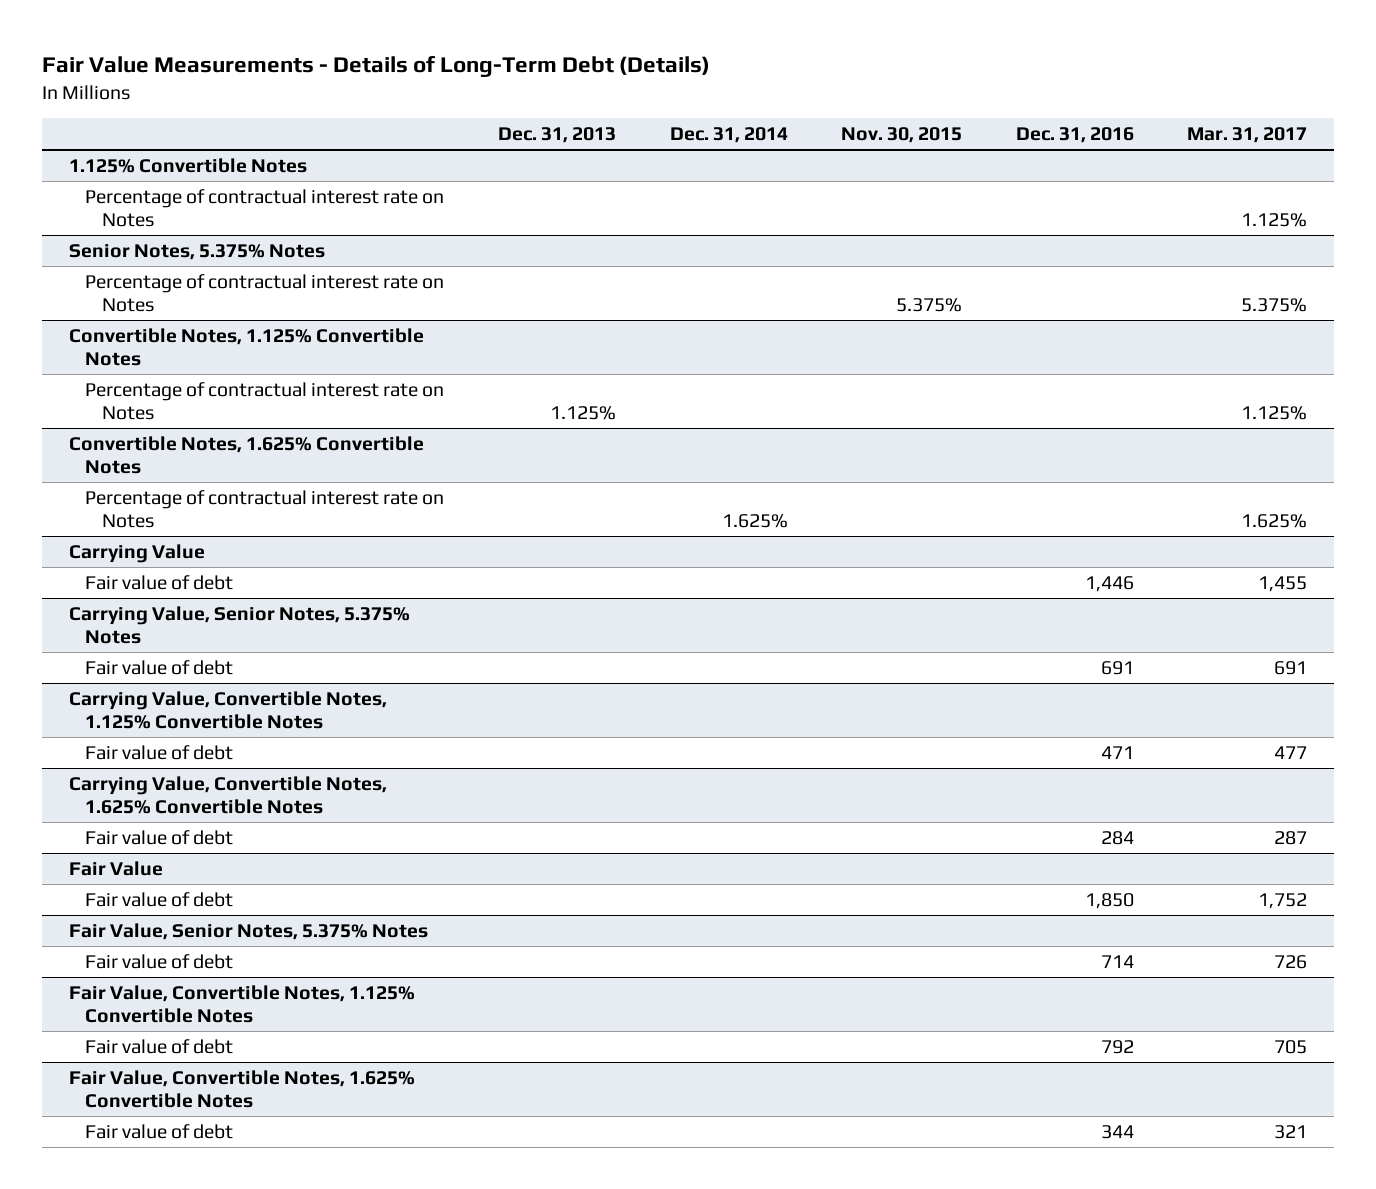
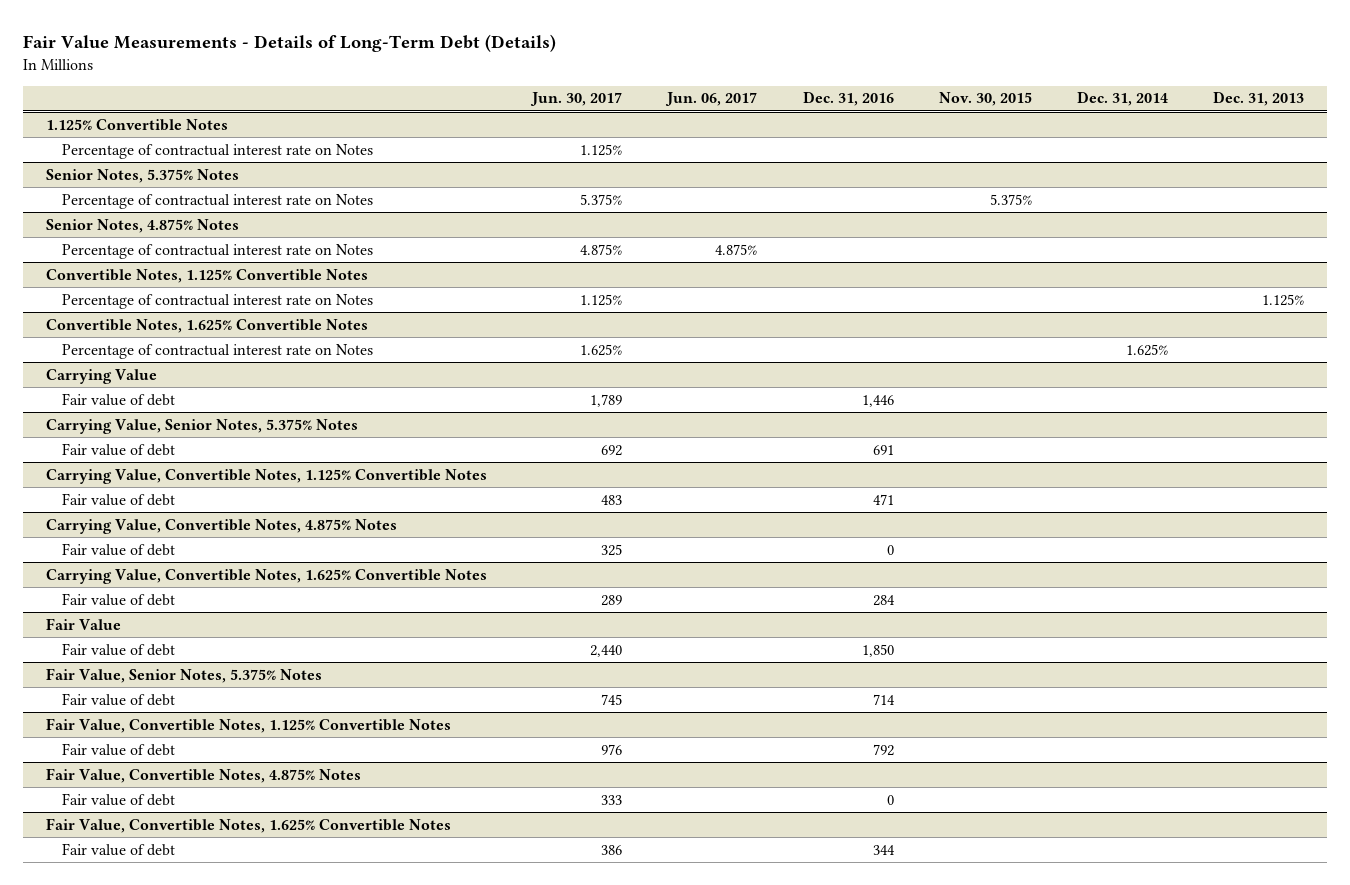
[1187,127,1308,144] Mar. 31, 2017 -> none
none -> [530,92,623,107] Jun. 30, 2017
none -> [665,92,758,107] Jun. 06, 2017
none -> [45,218,239,233] Senior Notes, 4.875% Notes
none -> [61,243,373,259] Percentage of contractual interest rate on Notes
none -> [45,518,397,534] Carrying Value, Convertible Notes, 4.875% Notes
none -> [61,542,175,556] Fair value of debt
none -> [45,767,361,783] Fair Value, Convertible Notes, 4.875% Notes
none -> [61,792,175,806] Fair value of debt

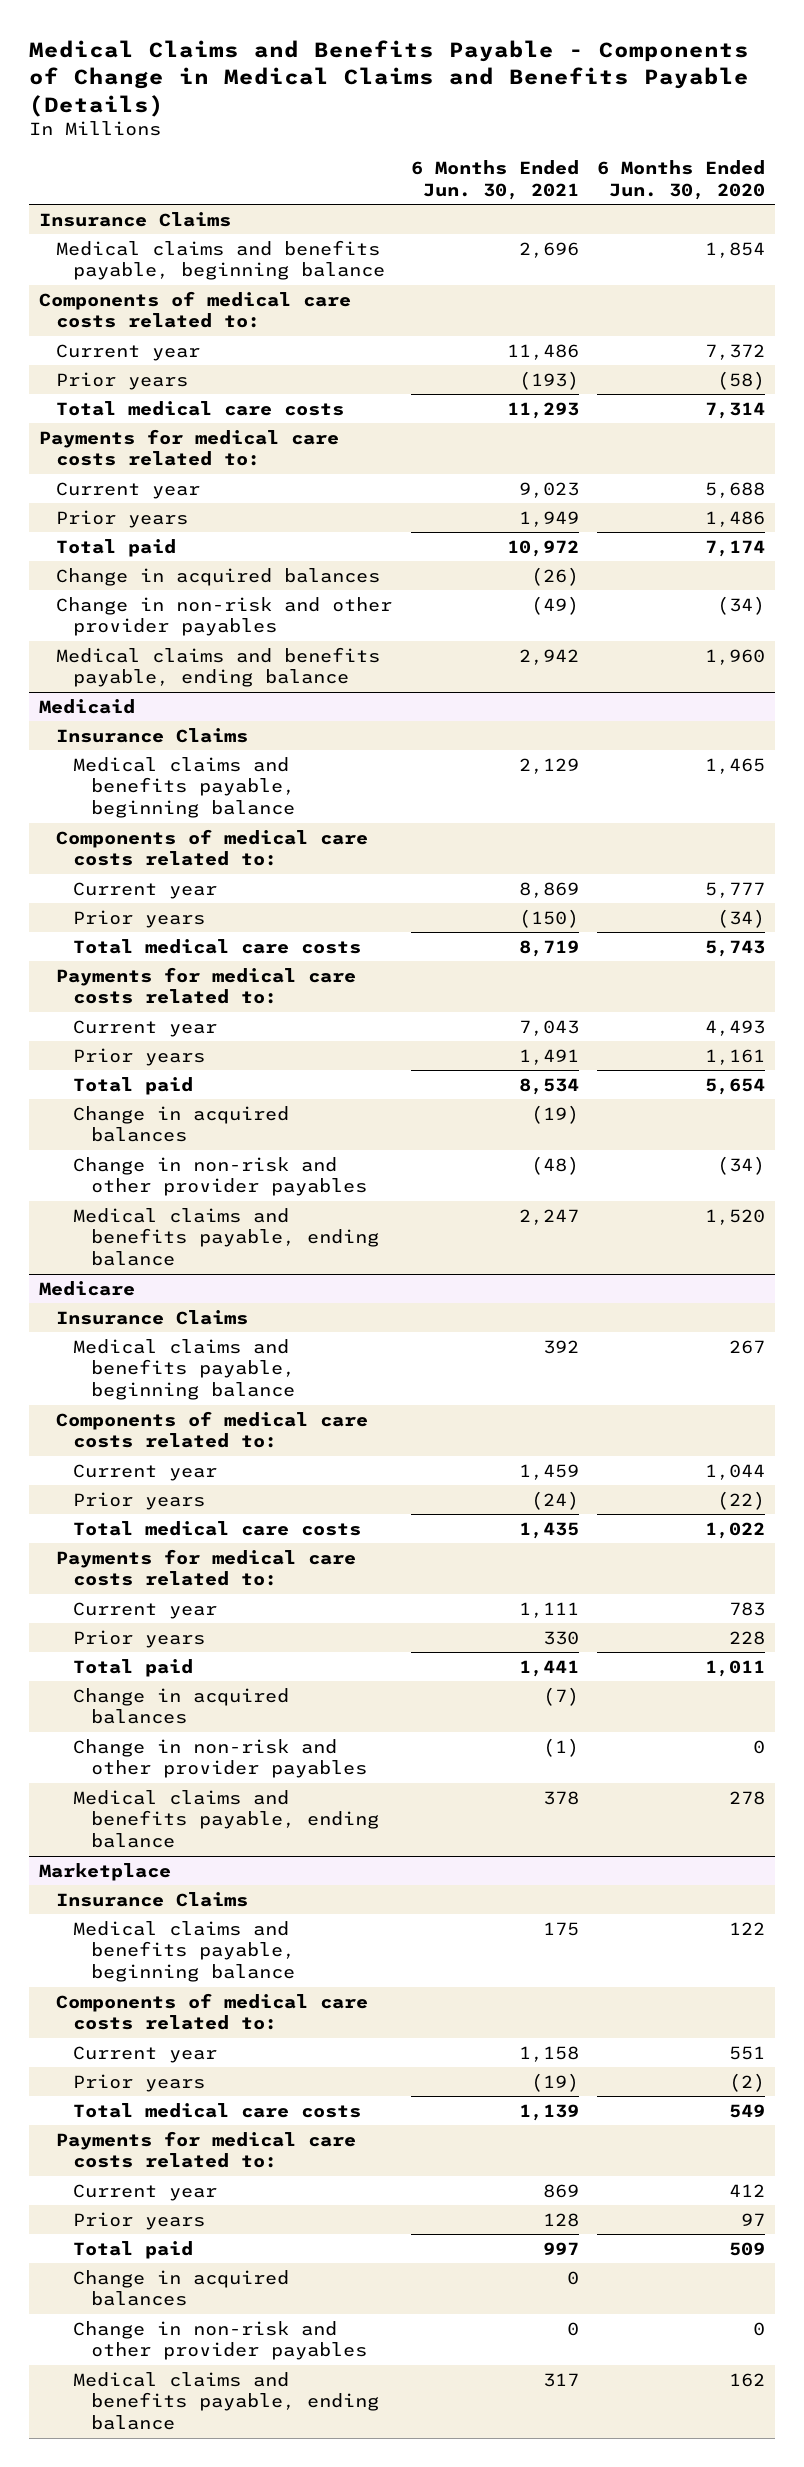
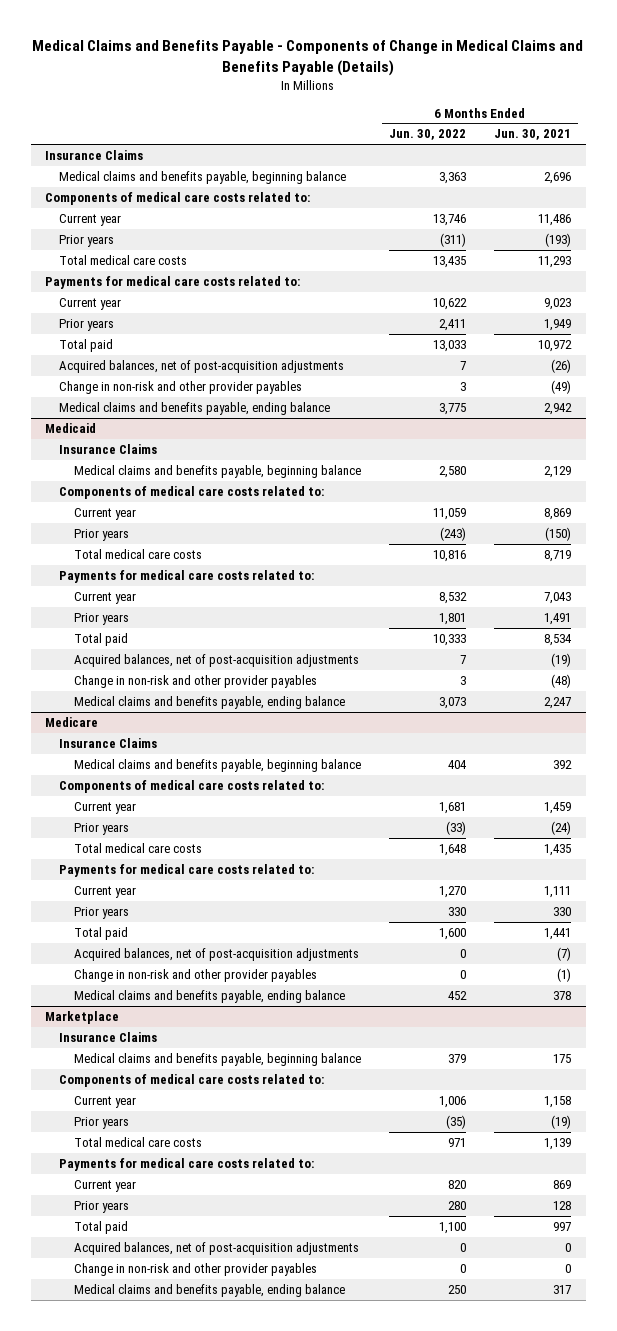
[597,159,766,200] 6 Months Ended Jun. 30, 2020 -> none
none -> [388,129,466,141] Jun. 30, 2022
[55,567,380,586] Change in acquired balances -> none
none -> [59,360,345,374] Acquired balances, net of post-acquisition adjustments
[73,1105,290,1143] Change in acquired balances -> none
none -> [73,654,359,668] Acquired balances, net of post-acquisition adjustments
[73,1687,290,1725] Change in acquired balances -> none
none -> [73,948,359,962] Acquired balances, net of post-acquisition adjustments
[73,2269,290,2307] Change in acquired balances -> none
none -> [73,1242,359,1256] Acquired balances, net of post-acquisition adjustments

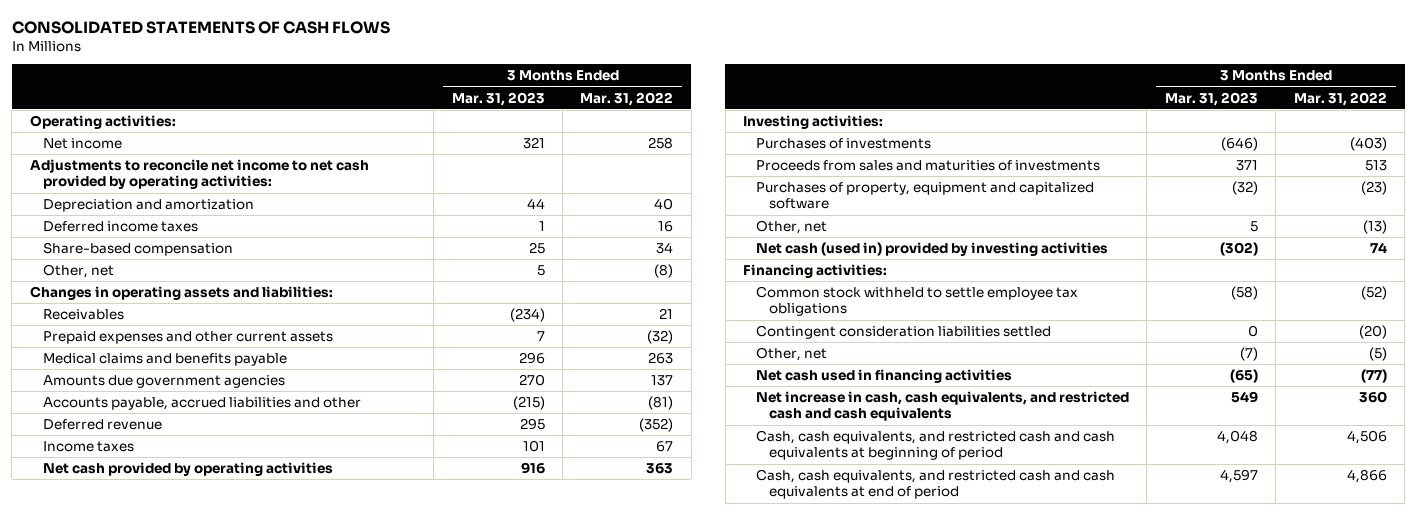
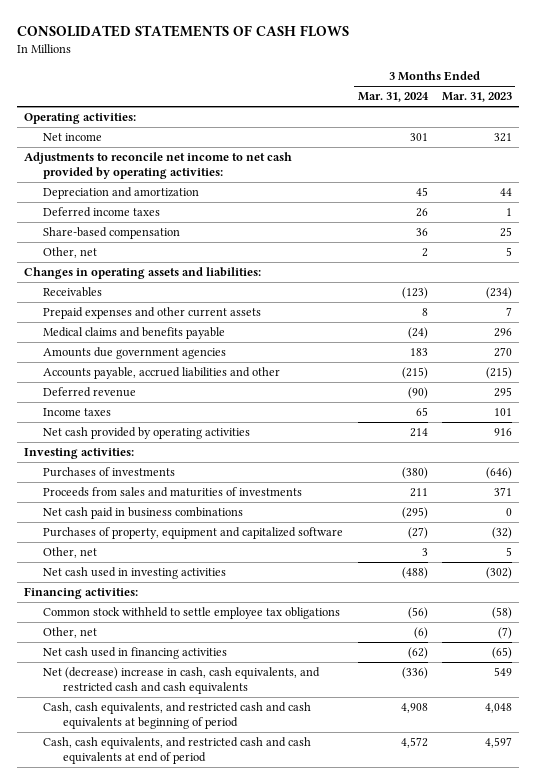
[580,91,674,106] Mar. 31, 2022 -> none
none -> [357,92,429,103] Mar. 31, 2024
none -> [43,507,244,520] Net cash paid in business combinations
[755,242,1108,257] Net cash (used in) provided by investing activities -> [43,567,227,580] Net cash used in investing activities
[755,325,1051,340] Contingent consideration liabilities settled -> none
[755,391,1129,422] Net increase in cash, cash equivalents, and restricted cash and cash equivalents -> [43,667,321,694] Net (decrease) increase in cash, cash equivalents, and restricted cash and cash equivalents

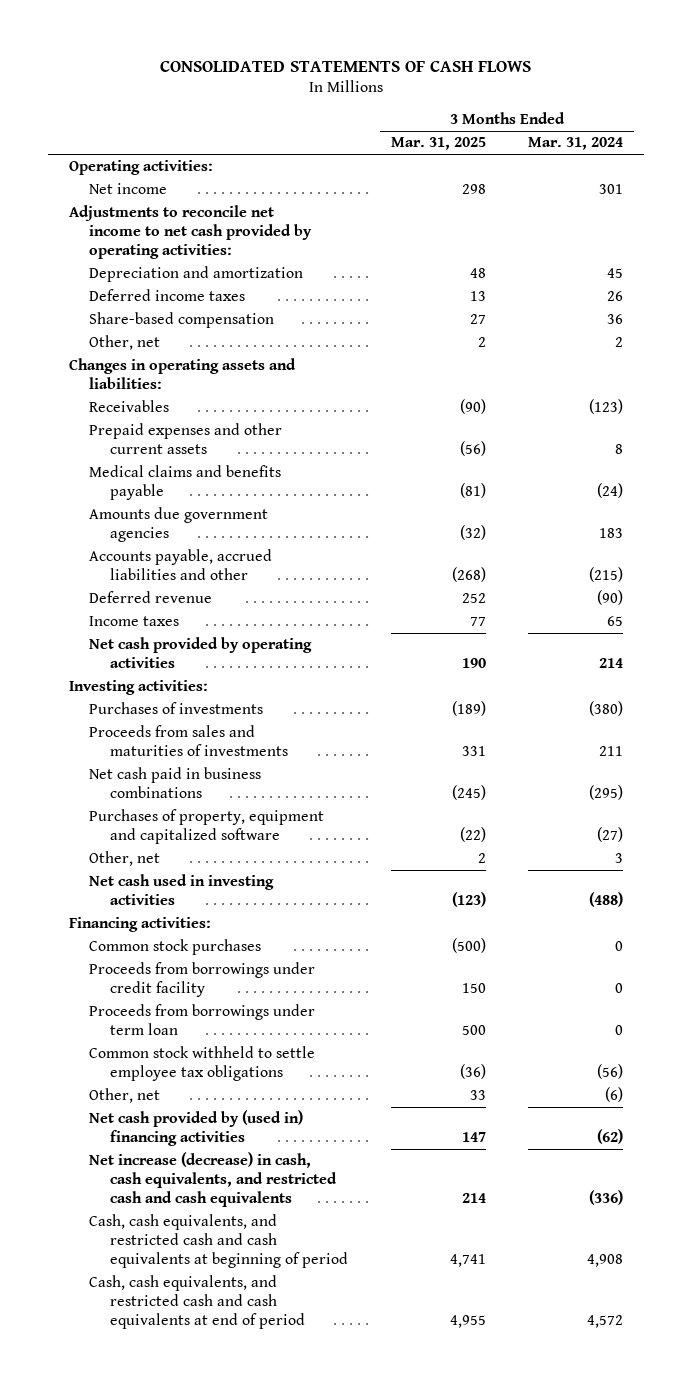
[441,92,512,103] Mar. 31, 2023 -> none
none -> [390,137,486,151] Mar. 31, 2025
none -> [89,939,262,956] Common stock purchases
none -> [89,962,316,998] Proceeds from borrowings under credit facility
none -> [89,1004,316,1036] Proceeds from borrowings under term loan
[43,647,228,660] Net cash used in financing activities -> [89,1110,304,1147] Net cash provided by (used in) financing activities
[43,667,321,694] Net (decrease) increase in cash, cash equivalents, and restricted cash and cash equivalents -> [89,1152,338,1208] Net increase (decrease) in cash, cash equivalents, and restricted cash and cash equivalents

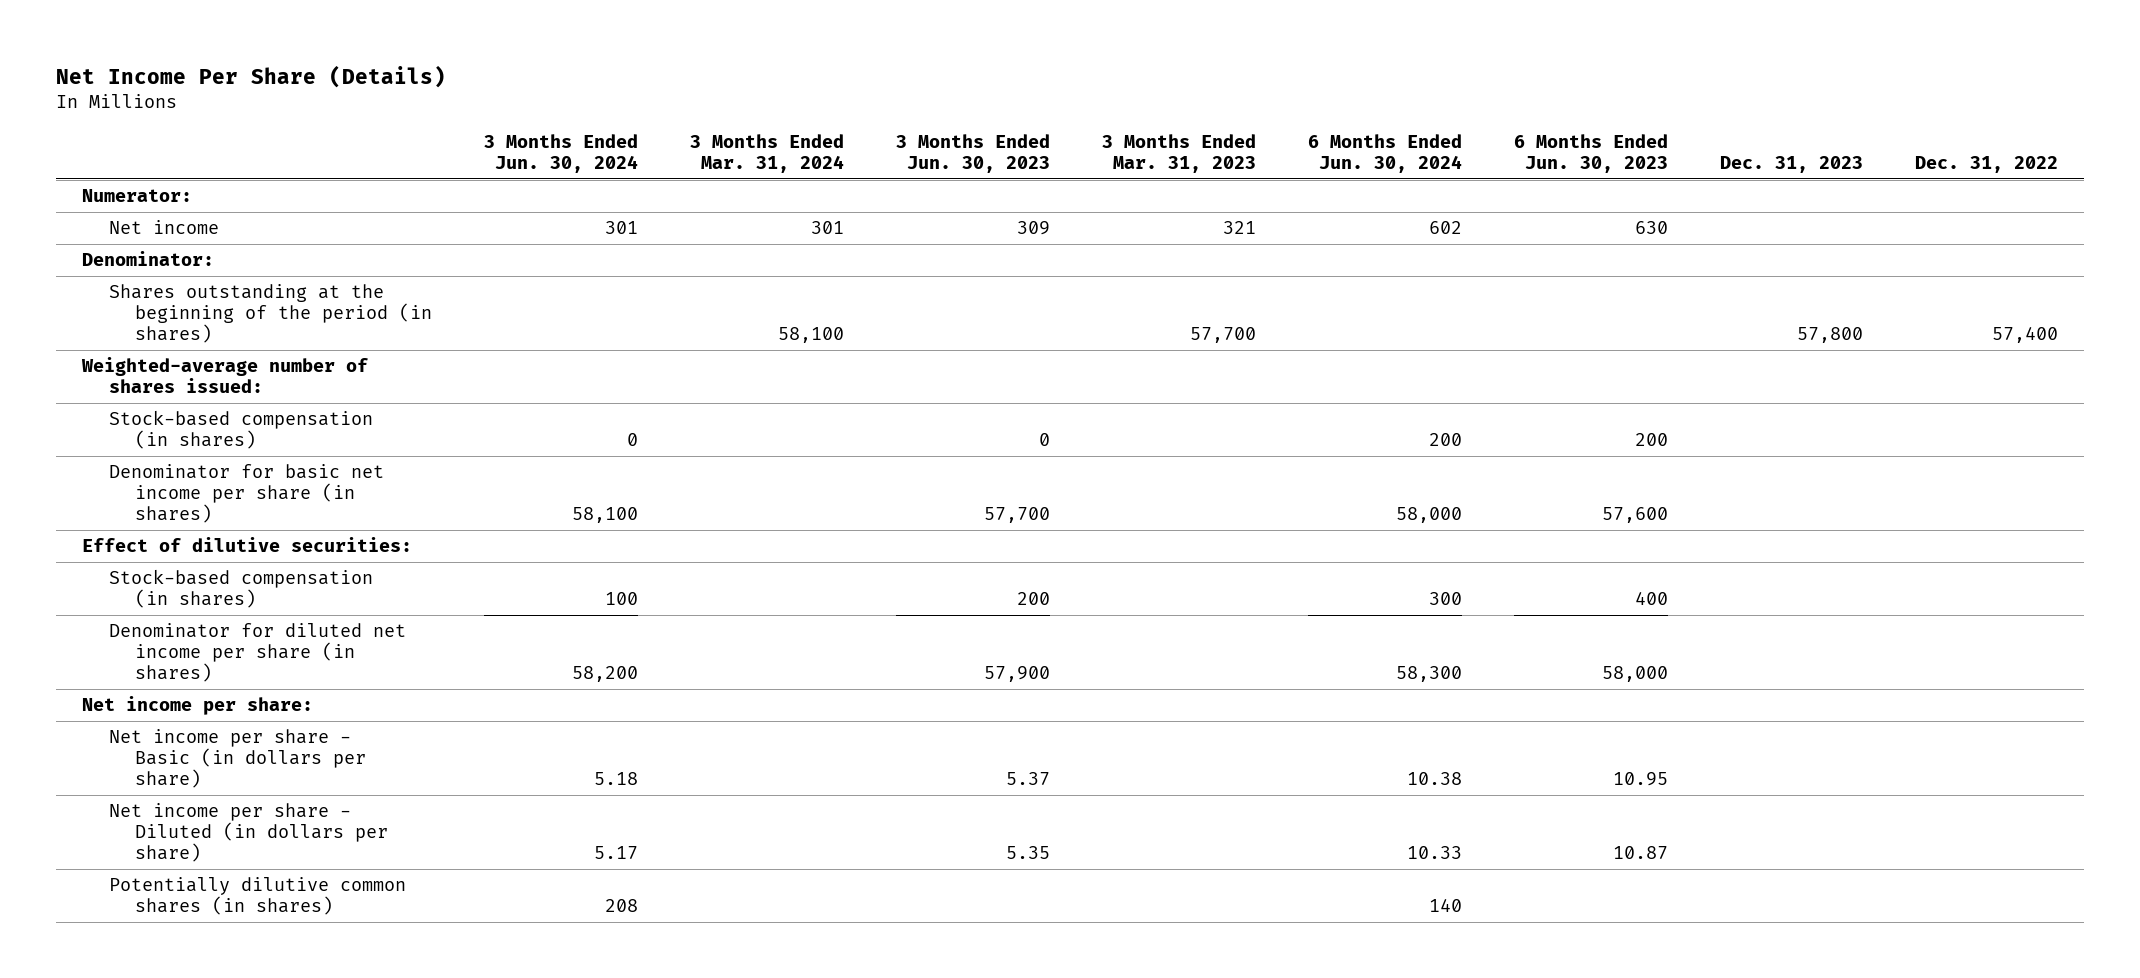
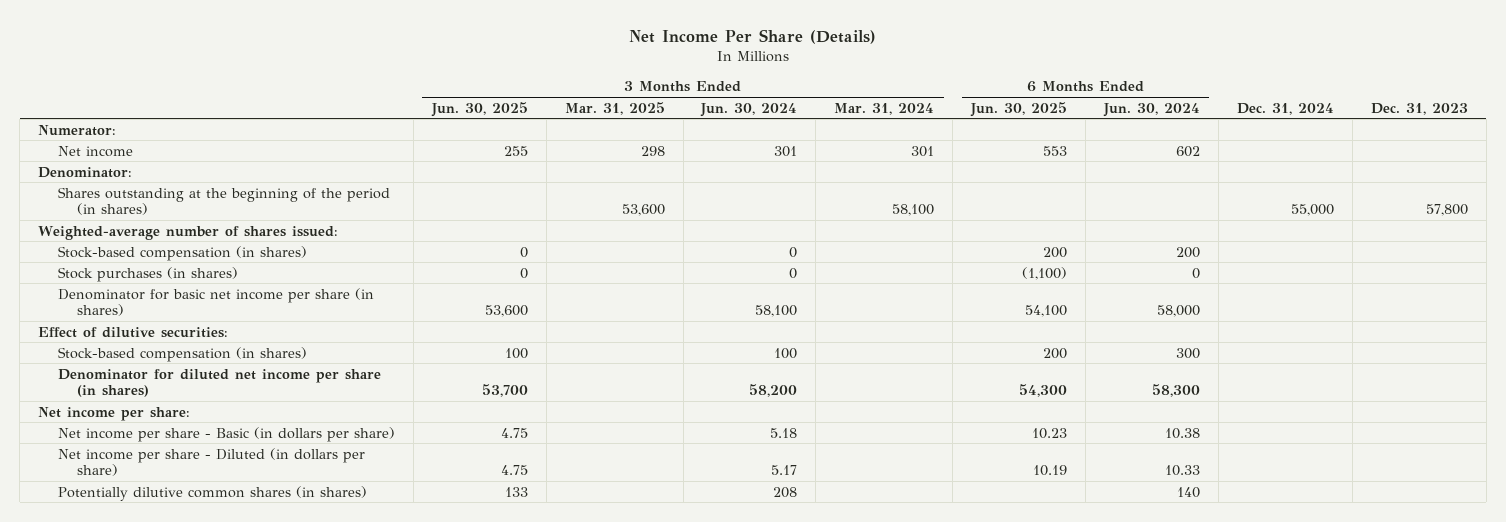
[896,134,1051,174] 3 Months Ended Jun. 30, 2023 -> none
[1102,134,1257,174] 3 Months Ended Mar. 31, 2023 -> none
[1514,134,1669,174] 6 Months Ended Jun. 30, 2023 -> none
[1915,156,2059,174] Dec. 31, 2022 -> none
none -> [430,101,528,117] Jun. 30, 2025
none -> [564,101,665,115] Mar. 31, 2025
none -> [970,101,1068,117] Jun. 30, 2025
none -> [1237,102,1335,115] Dec. 31, 2024
none -> [57,266,238,282] Stock purchases (in shares)

